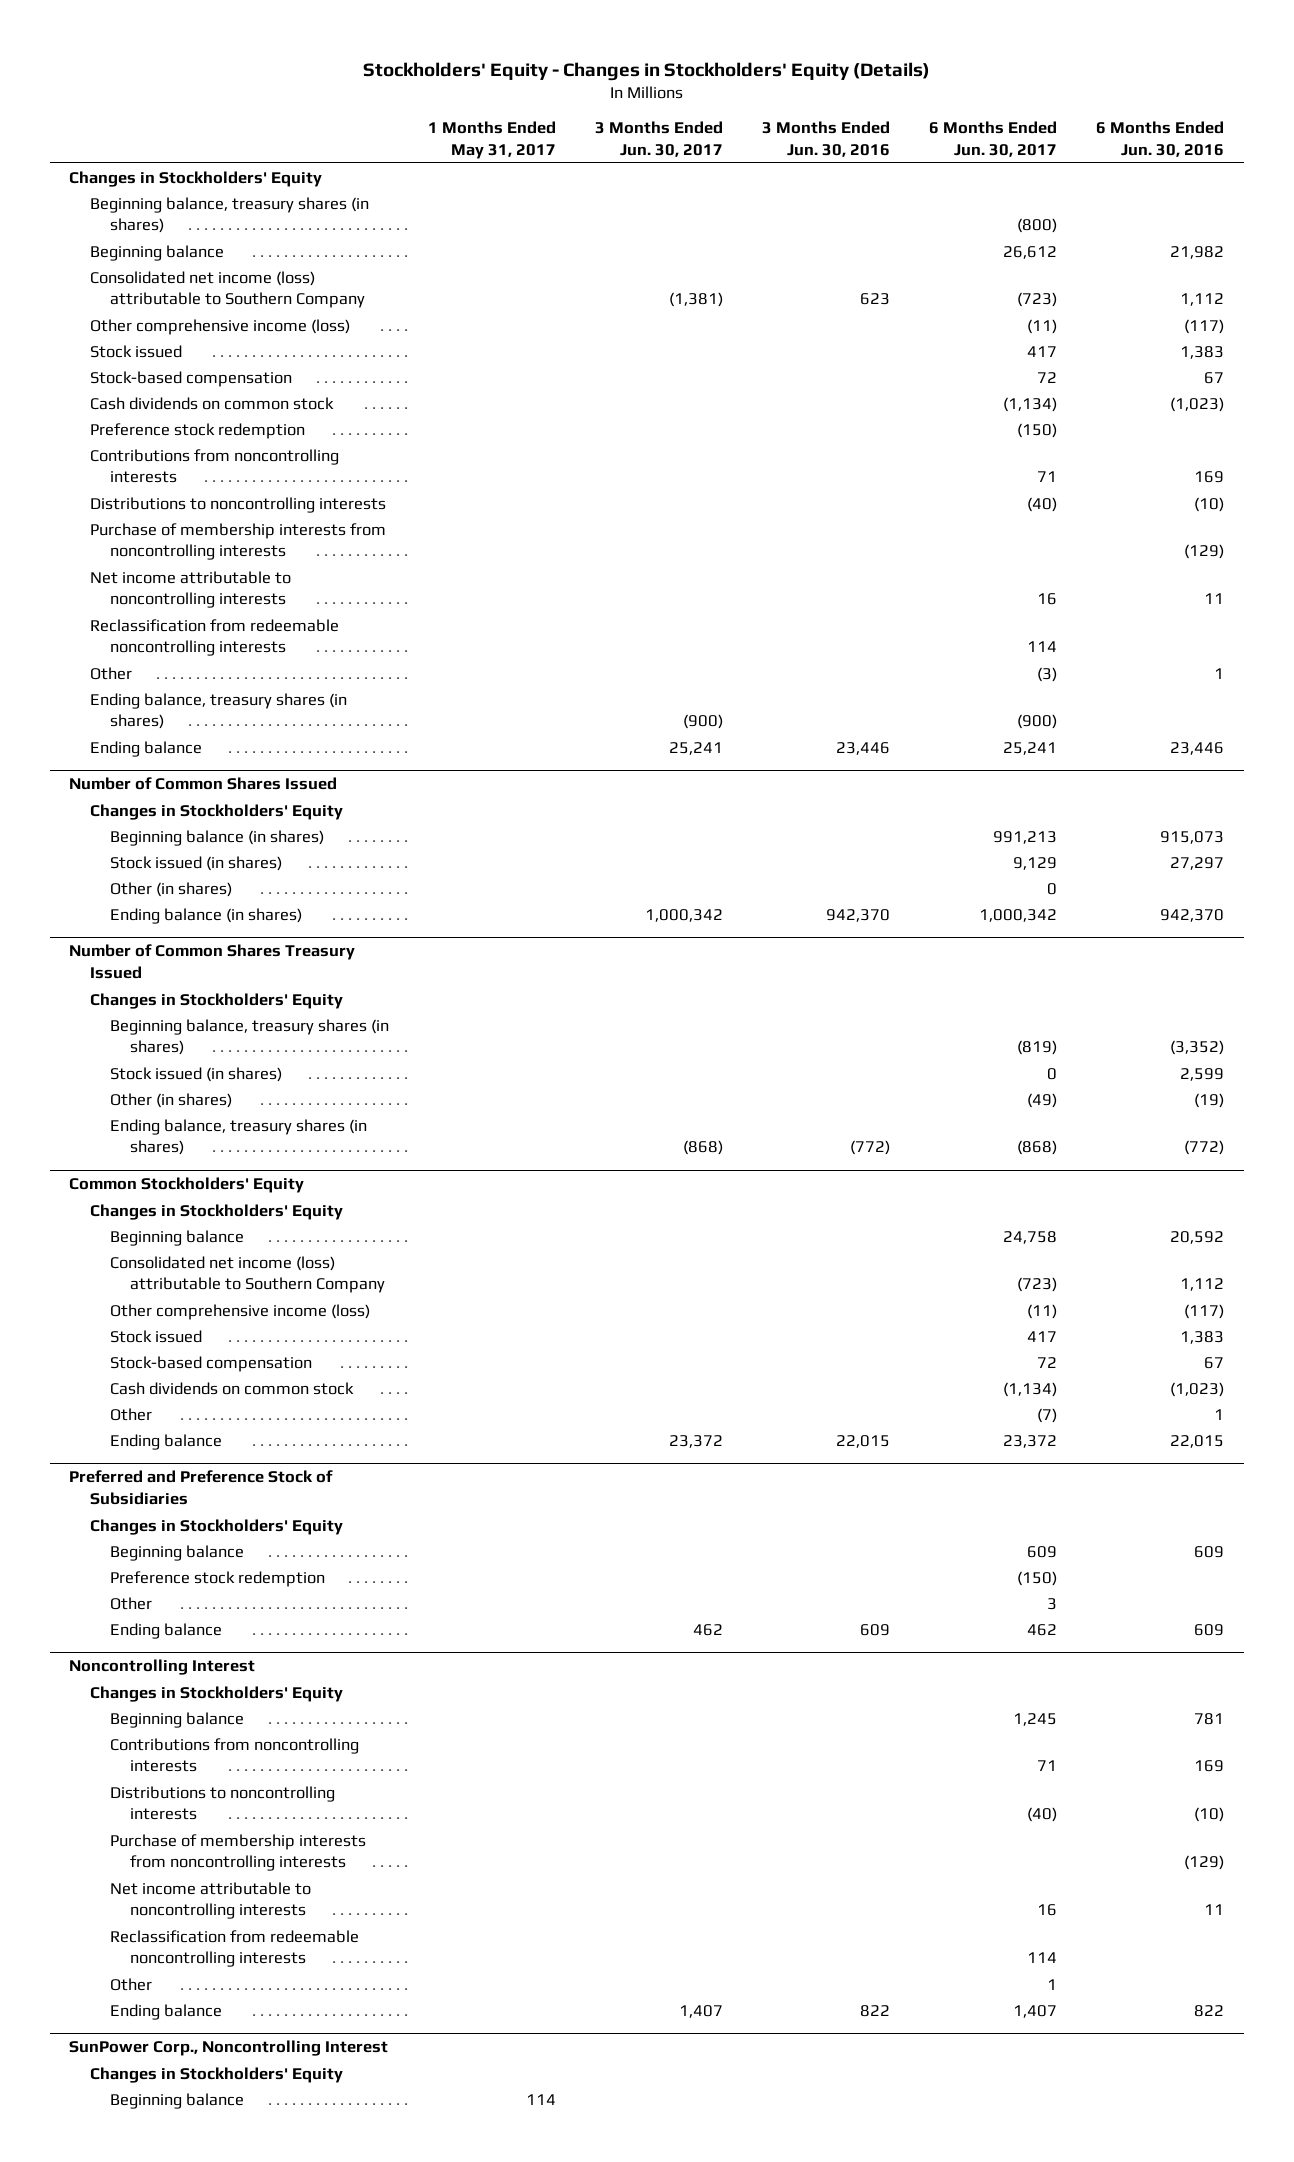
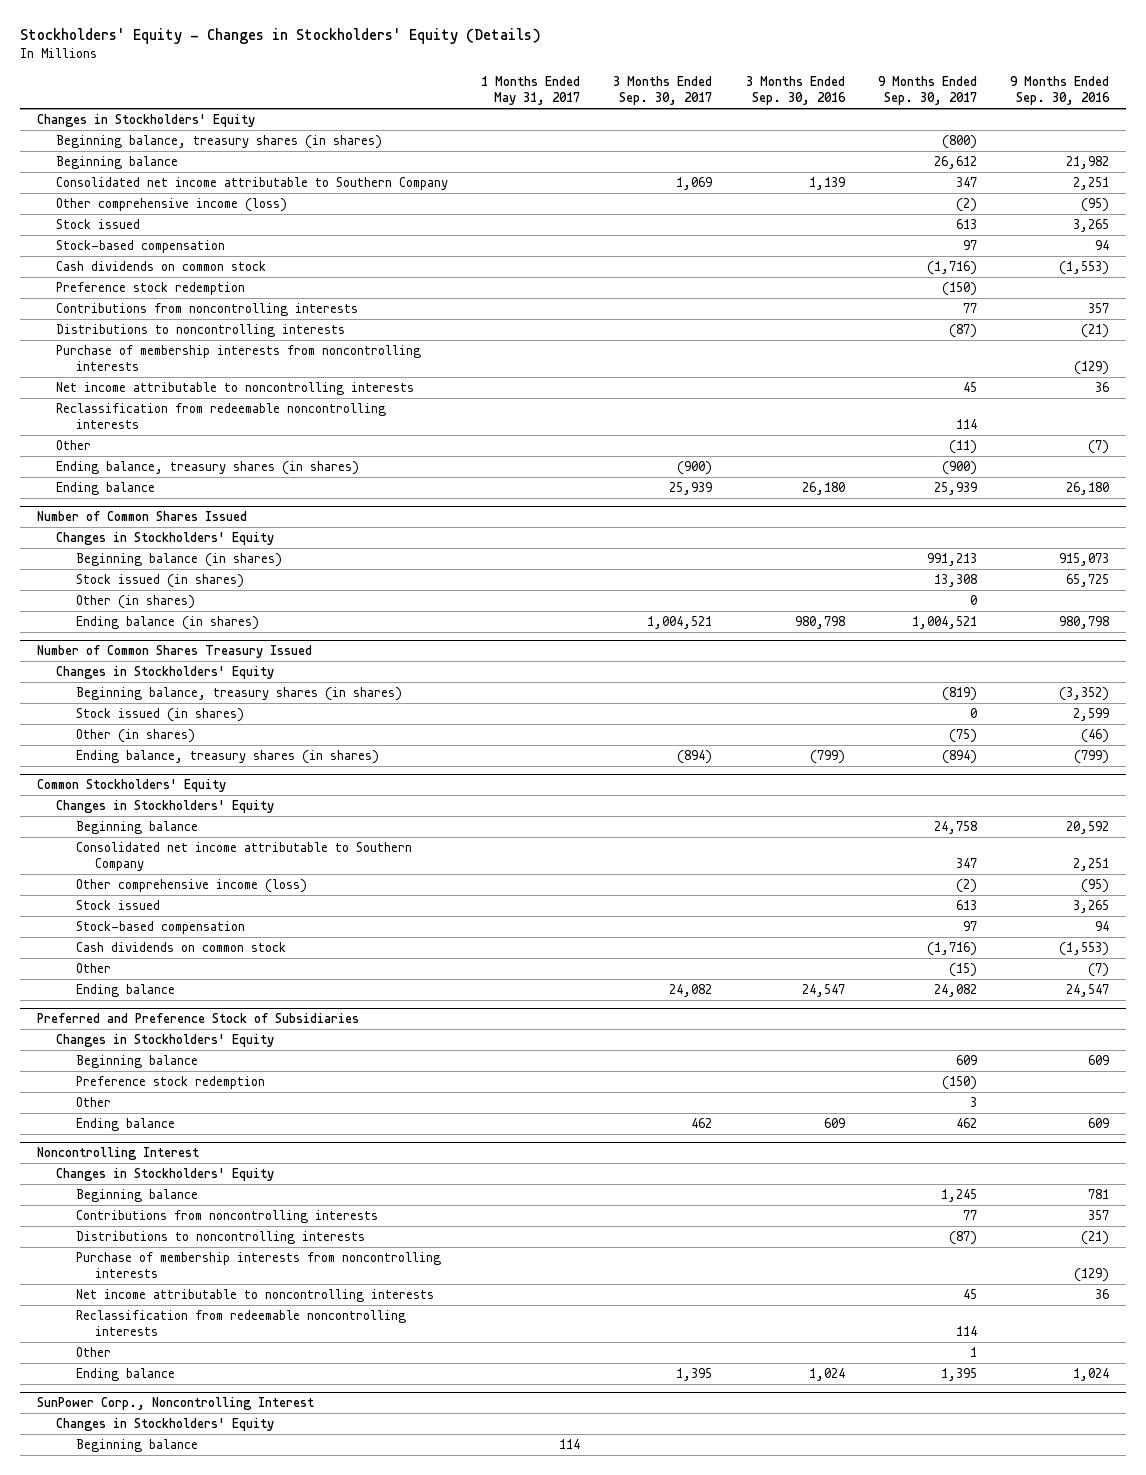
[595,121,724,157] 3 Months Ended Jun. 30, 2017 -> none
[762,121,891,157] 3 Months Ended Jun. 30, 2016 -> none
[929,121,1058,157] 6 Months Ended Jun. 30, 2017 -> none
[1096,121,1225,157] 6 Months Ended Jun. 30, 2016 -> none
none -> [613,75,713,106] 3 Months Ended Sep. 30, 2017
none -> [745,75,846,106] 3 Months Ended Sep. 30, 2016
none -> [877,75,977,106] 9 Months Ended Sep. 30, 2017
none -> [1010,75,1111,106] 9 Months Ended Sep. 30, 2016
[89,270,365,309] Consolidated net income (loss) attributable to Southern Company -> [56,176,449,190] Consolidated net income attributable to Southern Company
[109,1255,386,1294] Consolidated net income (loss) attributable to Southern Company -> [75,841,412,872] Consolidated net income attributable to Southern Company

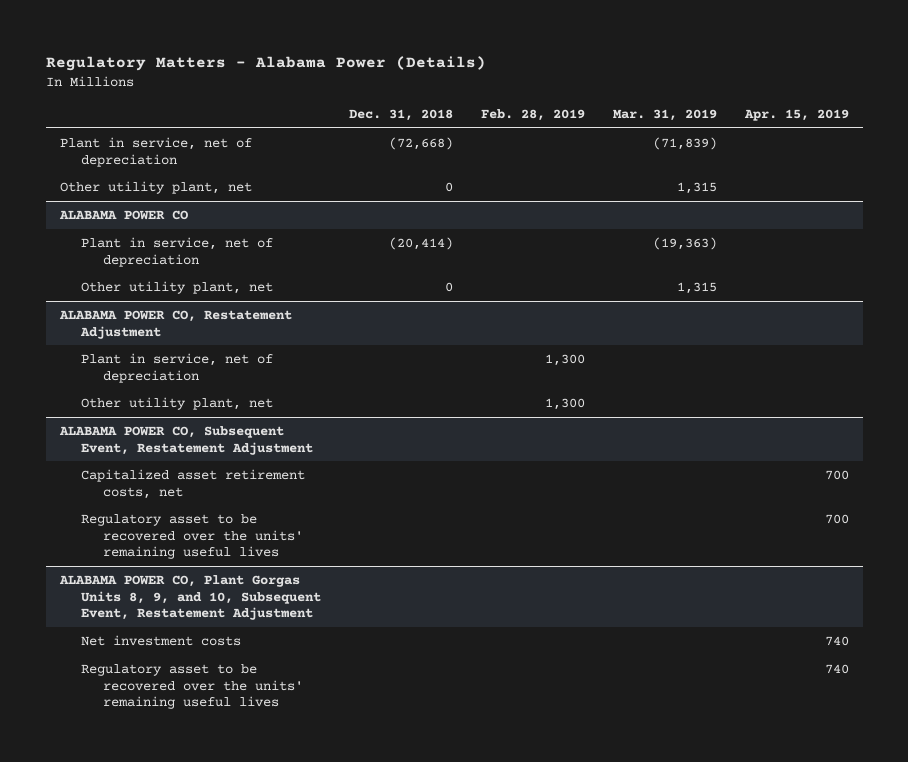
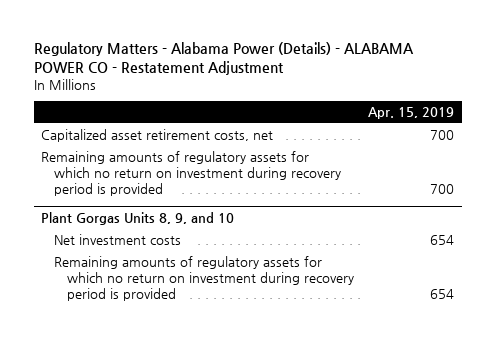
[45,56,486,72] Regulatory Matters - Alabama Power (Details) -> [33,41,414,76] Regulatory Matters - Alabama Power (Details) - ALABAMA POWER CO - Restatement Adjustment
[349,108,454,121] Dec. 31, 2018 -> none
[481,108,586,121] Feb. 28, 2019 -> none
[613,108,718,121] Mar. 31, 2019 -> none
[59,136,252,167] Plant in service, net of depreciation -> none
[59,180,252,194] Other utility plant, net -> none
[81,236,274,267] Plant in service, net of depreciation -> none
[81,280,274,294] Other utility plant, net -> none
[58,309,292,339] ALABAMA POWER CO, Restatement Adjustment -> none
[81,352,274,383] Plant in service, net of depreciation -> none
[81,396,274,410] Other utility plant, net -> none
[58,425,314,455] ALABAMA POWER CO, Subsequent Event, Restatement Adjustment -> none
[81,468,306,499] Capitalized asset retirement costs, net -> none
[81,513,304,560] Regulatory asset to be recovered over the units' remaining useful lives -> none
[58,574,322,621] ALABAMA POWER CO, Plant Gorgas Units 8, 9, and 10, Subsequent Event, Restatement Adjustment -> none
[81,634,242,646] Net investment costs -> none
[81,663,304,710] Regulatory asset to be recovered over the units' remaining useful lives -> none
none -> [41,129,274,143] Capitalized asset retirement costs, net
none -> [41,151,341,196] Remaining amounts of regulatory assets for which no return on investment during recovery period is provided
[58,209,188,220] ALABAMA POWER CO -> [41,212,235,226] Plant Gorgas Units 8, 9, and 10
none -> [53,234,181,246] Net investment costs
none -> [53,256,354,301] Remaining amounts of regulatory assets for which no return on investment during recovery period is provided

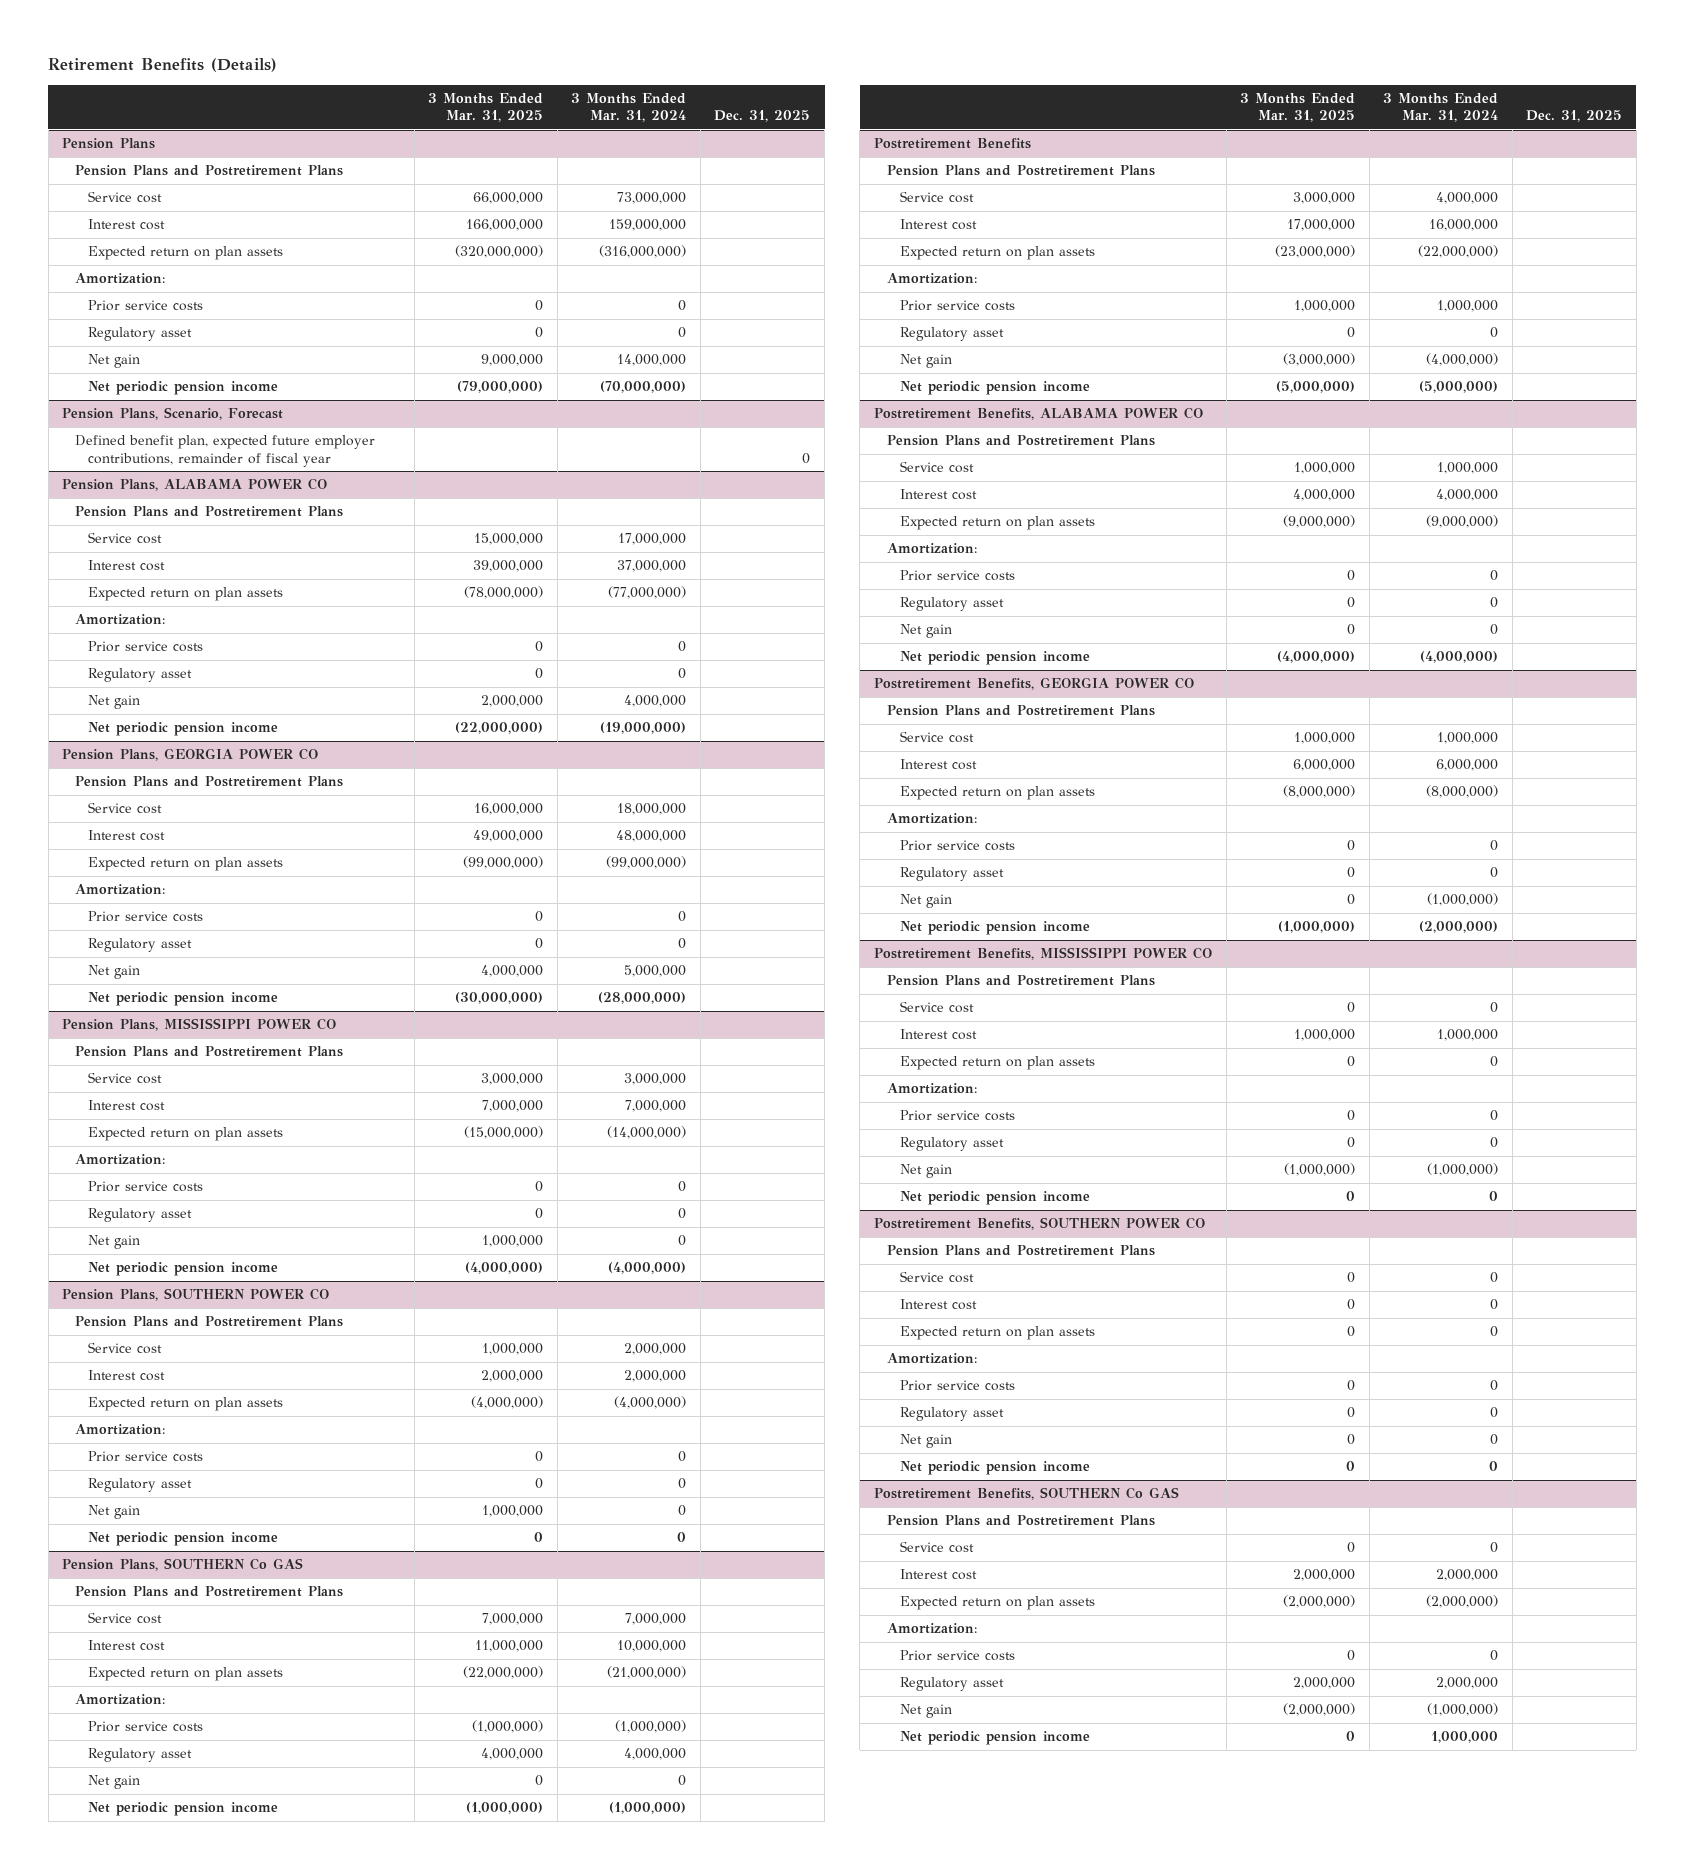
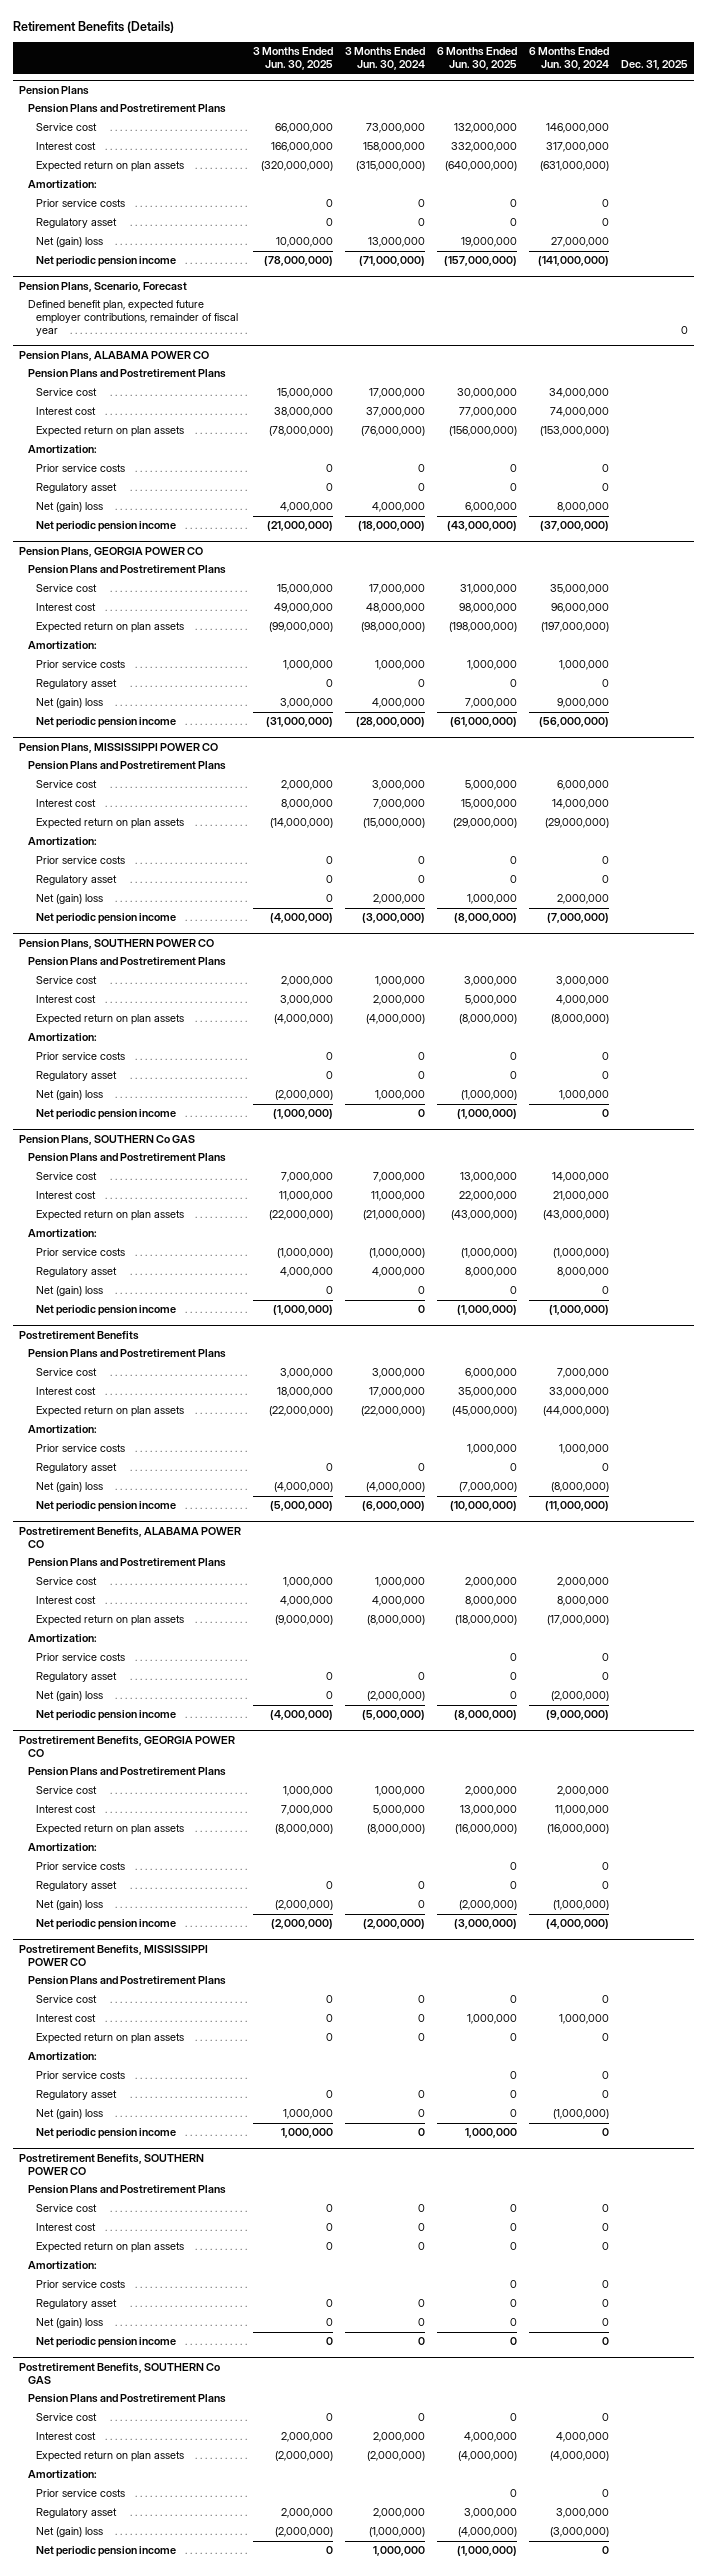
[428,92,544,123] 3 Months Ended Mar. 31, 2025 -> none
[571,92,687,123] 3 Months Ended Mar. 31, 2024 -> none
none -> [253,47,334,70] 3 Months Ended Jun. 30, 2025
none -> [345,47,426,70] 3 Months Ended Jun. 30, 2024
none -> [437,47,518,70] 6 Months Ended Jun. 30, 2025
none -> [529,47,610,70] 6 Months Ended Jun. 30, 2024
[88,354,141,369] Net gain -> [36,237,104,248] Net (gain) loss
[88,695,141,710] Net gain -> [36,502,104,513] Net (gain) loss
[88,965,141,980] Net gain -> [36,698,104,709] Net (gain) loss
[88,1235,141,1250] Net gain -> [36,894,104,905] Net (gain) loss
[88,1505,141,1520] Net gain -> [36,1090,104,1101] Net (gain) loss
[88,1775,141,1790] Net gain -> [36,1286,104,1297] Net (gain) loss
[900,354,953,369] Net gain -> [36,1482,104,1493] Net (gain) loss
[900,624,953,639] Net gain -> [36,1691,104,1702] Net (gain) loss
[900,894,953,909] Net gain -> [36,1900,104,1911] Net (gain) loss
[900,1164,953,1179] Net gain -> [36,2109,104,2120] Net (gain) loss
[900,1434,953,1449] Net gain -> [36,2318,104,2329] Net (gain) loss
[900,1704,953,1719] Net gain -> [36,2527,104,2538] Net (gain) loss

